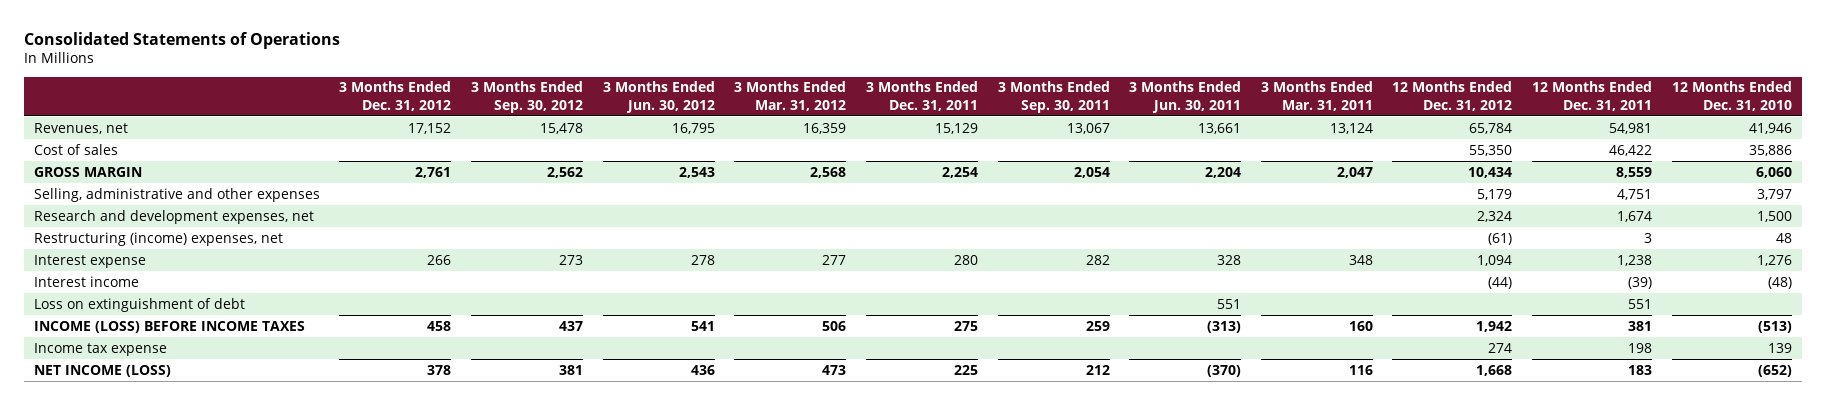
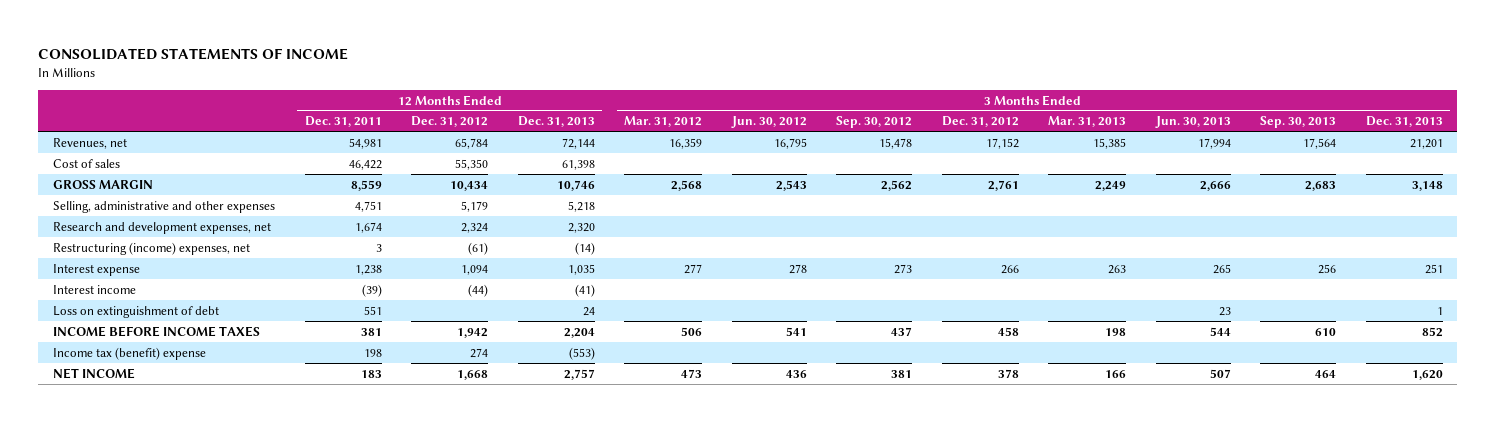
[23,31,340,49] Consolidated Statements of Operations -> [38,47,349,60] CONSOLIDATED STATEMENTS OF INCOME
[865,81,978,111] 3 Months Ended Dec. 31, 2011 -> none
[997,81,1110,113] 3 Months Ended Sep. 30, 2011 -> none
[1129,81,1242,113] 3 Months Ended Jun. 30, 2011 -> none
[1260,81,1373,111] 3 Months Ended Mar. 31, 2011 -> none
[1671,81,1792,111] 12 Months Ended Dec. 31, 2010 -> none
none -> [517,116,595,128] Dec. 31, 2013
none -> [1048,116,1127,128] Mar. 31, 2013
none -> [1154,116,1231,129] Jun. 30, 2013
none -> [1260,116,1337,129] Sep. 30, 2013
none -> [1365,116,1443,128] Dec. 31, 2013
[33,320,305,333] INCOME (LOSS) BEFORE INCOME TAXES -> [53,325,261,337] INCOME BEFORE INCOME TAXES
[33,342,167,356] Income tax expense -> [53,346,207,360] Income tax (benefit) expense
[33,364,171,377] NET INCOME (LOSS) -> [53,367,136,379] NET INCOME

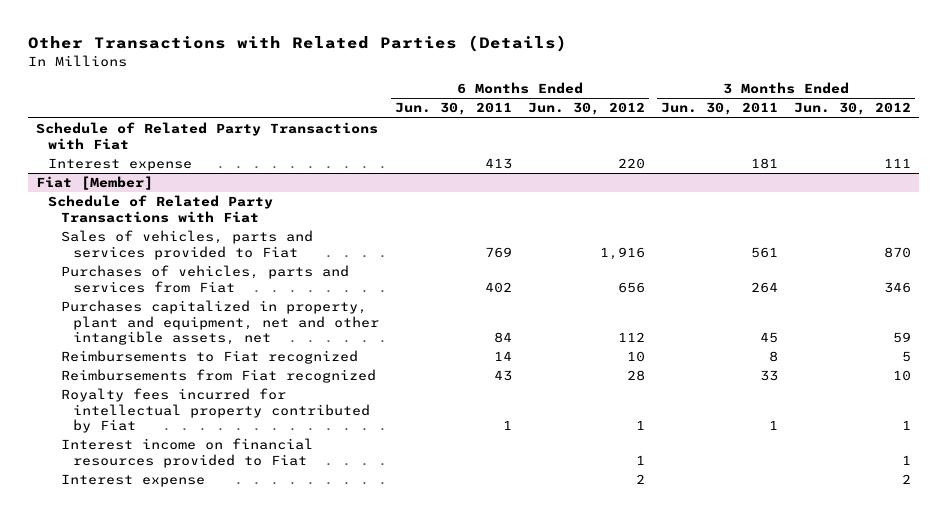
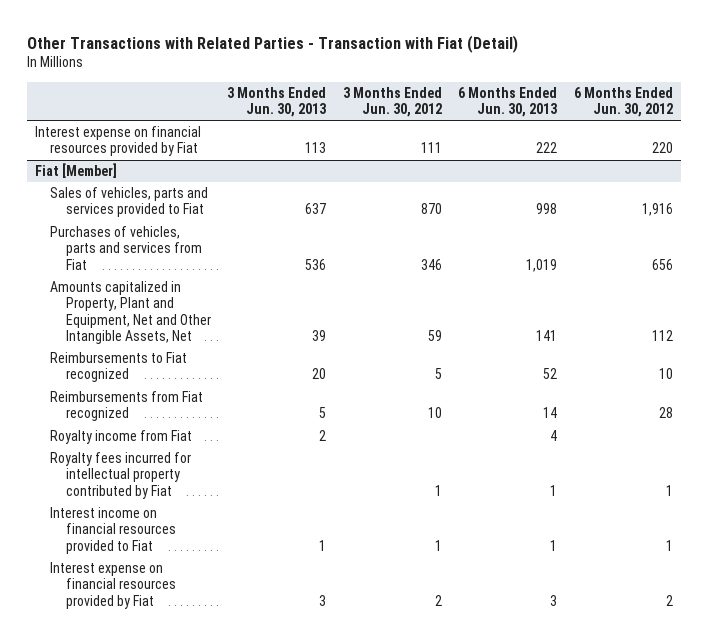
[27,35,567,53] Other Transactions with Related Parties (Details) -> [26,34,518,53] Other Transactions with Related Parties - Transaction with Fiat (Detail)
[395,102,513,116] Jun. 30, 2011 -> none
[661,102,779,116] Jun. 30, 2011 -> none
none -> [227,86,327,118] 3 Months Ended Jun. 30, 2013
none -> [458,86,558,118] 6 Months Ended Jun. 30, 2013
[35,122,378,150] Schedule of Related Party Transactions with Fiat -> none
[48,158,193,172] Interest expense -> [34,126,201,157] Interest expense on financial resources provided by Fiat
[48,195,274,223] Schedule of Related Party Transactions with Fiat -> none
[60,300,380,346] Purchases capitalized in property, plant and equipment, net and other intangible assets, net -> [50,281,211,345] Amounts capitalized in Property, Plant and Equipment, Net and Other Intangible Assets, Net
none -> [50,430,193,445] Royalty income from Fiat
[60,474,205,488] Interest expense -> [50,562,176,609] Interest expense on financial resources provided by Fiat

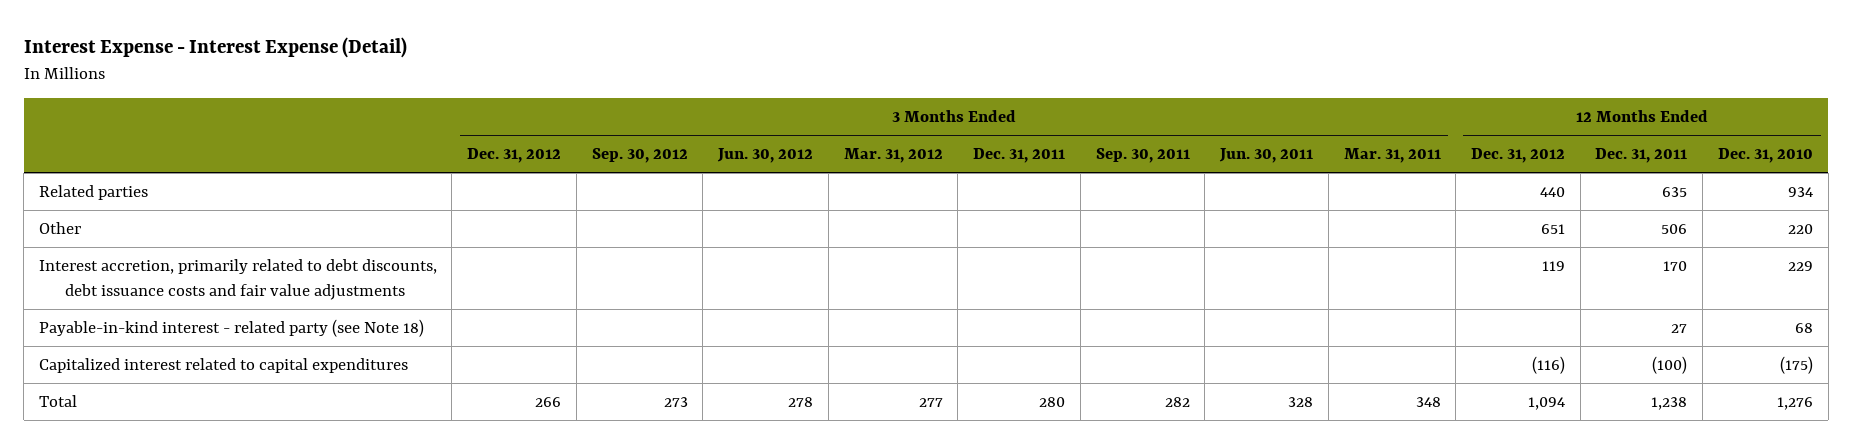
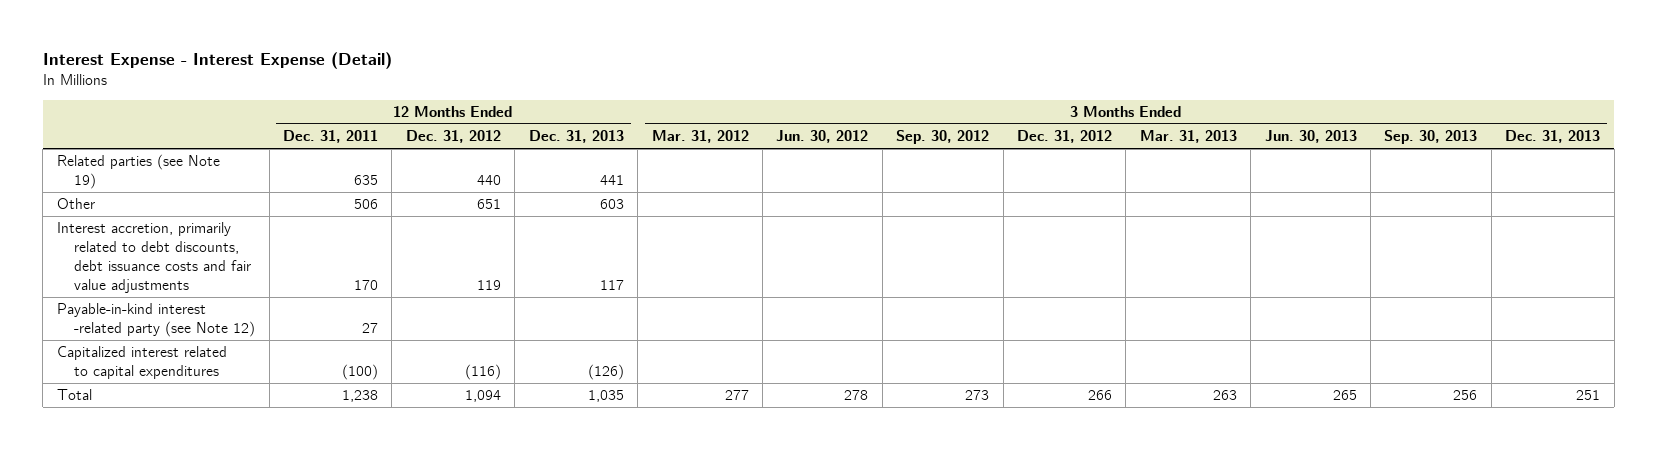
[973,148,1066,164] Dec. 31, 2011 -> none
[1095,148,1190,164] Sep. 30, 2011 -> none
[1219,148,1314,164] Jun. 30, 2011 -> none
[1343,148,1441,164] Mar. 31, 2011 -> none
[1717,148,1813,164] Dec. 31, 2010 -> none
none -> [528,129,624,143] Dec. 31, 2013
none -> [1139,129,1237,143] Mar. 31, 2013
none -> [1264,129,1357,143] Jun. 30, 2013
none -> [1384,129,1478,144] Sep. 30, 2013
none -> [1505,129,1601,143] Dec. 31, 2013
[38,184,148,200] Related parties -> [56,154,220,190] Related parties (see Note 19)
[38,318,424,337] Payable-in-kind interest - related party (see Note 18) -> [56,303,256,338] Payable-in-kind interest -related party (see Note 12)

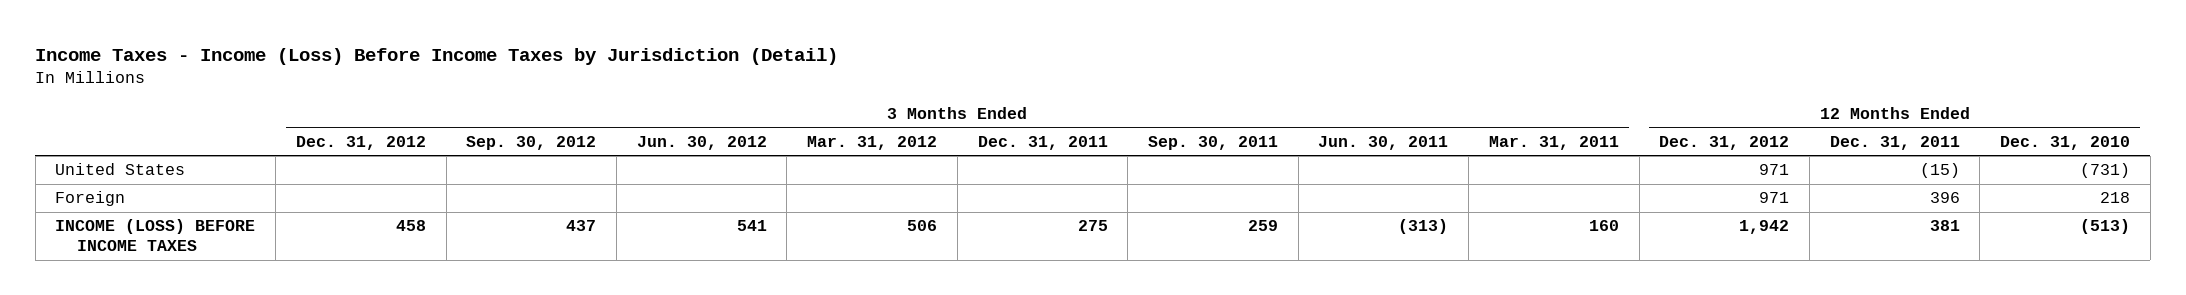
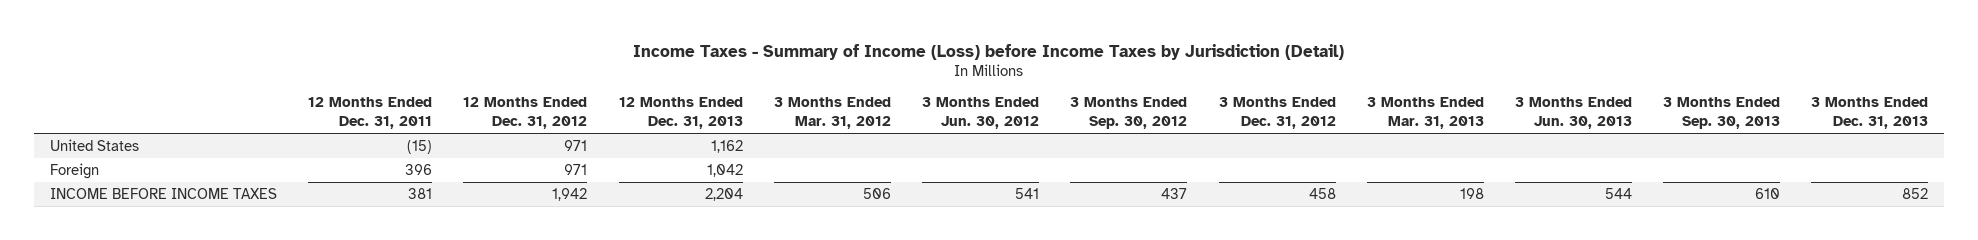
[35,47,839,65] Income Taxes - Income (Loss) Before Income Taxes by Jurisdiction (Detail) -> [633,43,1345,60] Income Taxes - Summary of Income (Loss) before Income Taxes by Jurisdiction (Detail)
[977,135,1108,150] Dec. 31, 2011 -> none
[1147,135,1278,150] Sep. 30, 2011 -> none
[1318,135,1449,150] Jun. 30, 2011 -> none
[1488,135,1619,150] Mar. 31, 2011 -> none
[2000,135,2131,150] Dec. 31, 2010 -> none
none -> [618,97,743,129] 12 Months Ended Dec. 31, 2013
none -> [1366,97,1484,129] 3 Months Ended Mar. 31, 2013
none -> [1514,97,1632,129] 3 Months Ended Jun. 30, 2013
none -> [1663,97,1781,129] 3 Months Ended Sep. 30, 2013
none -> [1811,97,1929,129] 3 Months Ended Dec. 31, 2013
[55,219,256,252] INCOME (LOSS) BEFORE INCOME TAXES -> [49,187,277,199] INCOME BEFORE INCOME TAXES

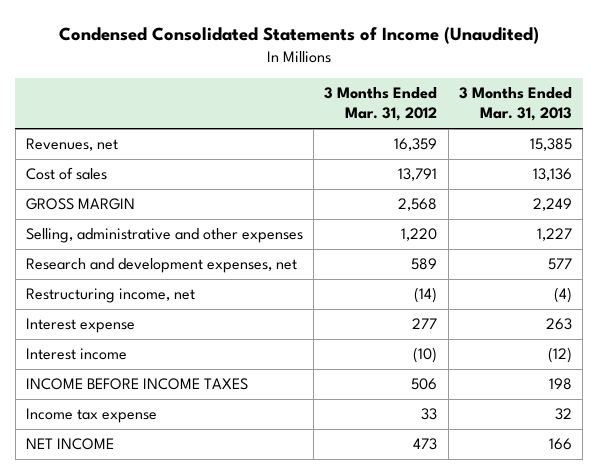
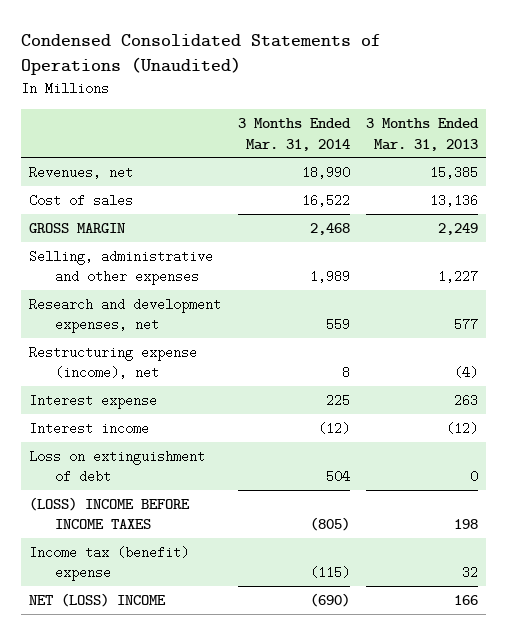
[58,27,539,45] Condensed Consolidated Statements of Income (Unaudited) -> [21,34,382,76] Condensed Consolidated Statements of Operations (Unaudited)
[324,87,438,122] 3 Months Ended Mar. 31, 2012 -> none
none -> [237,117,351,151] 3 Months Ended Mar. 31, 2014
[25,288,195,304] Restructuring income, net -> [29,345,198,380] Restructuring expense (income), net
none -> [29,449,206,484] Loss on extinguishment of debt
[25,378,248,391] INCOME BEFORE INCOME TAXES -> [29,496,191,530] (LOSS) INCOME BEFORE INCOME TAXES
[25,408,157,424] Income tax expense -> [29,545,190,582] Income tax (benefit) expense
[25,438,114,451] NET INCOME -> [29,592,167,607] NET (LOSS) INCOME

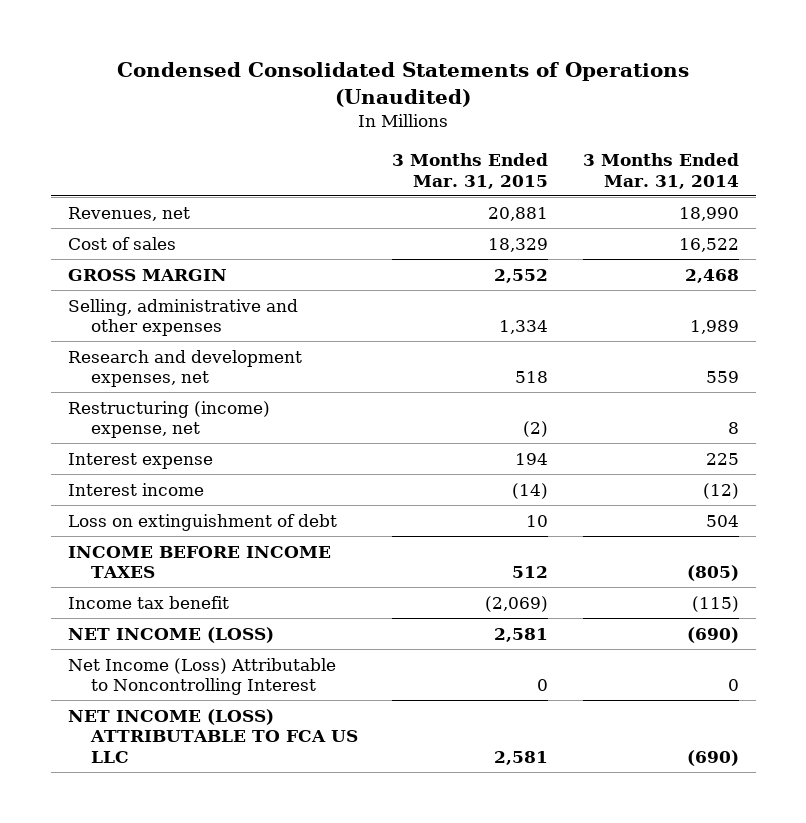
[365,117,479,151] 3 Months Ended Mar. 31, 2013 -> none
none -> [392,153,549,189] 3 Months Ended Mar. 31, 2015
[29,345,198,380] Restructuring expense (income), net -> [67,400,270,439] Restructuring (income) expense, net
[29,496,191,530] (LOSS) INCOME BEFORE INCOME TAXES -> [67,545,331,579] INCOME BEFORE INCOME TAXES
[29,545,190,582] Income tax (benefit) expense -> [67,595,229,609] Income tax benefit
none -> [67,626,274,643] NET INCOME (LOSS)
none -> [67,657,336,696] Net Income (Loss) Attributable to Noncontrolling Interest
[29,592,167,607] NET (LOSS) INCOME -> [67,708,359,763] NET INCOME (LOSS) ATTRIBUTABLE TO FCA US LLC

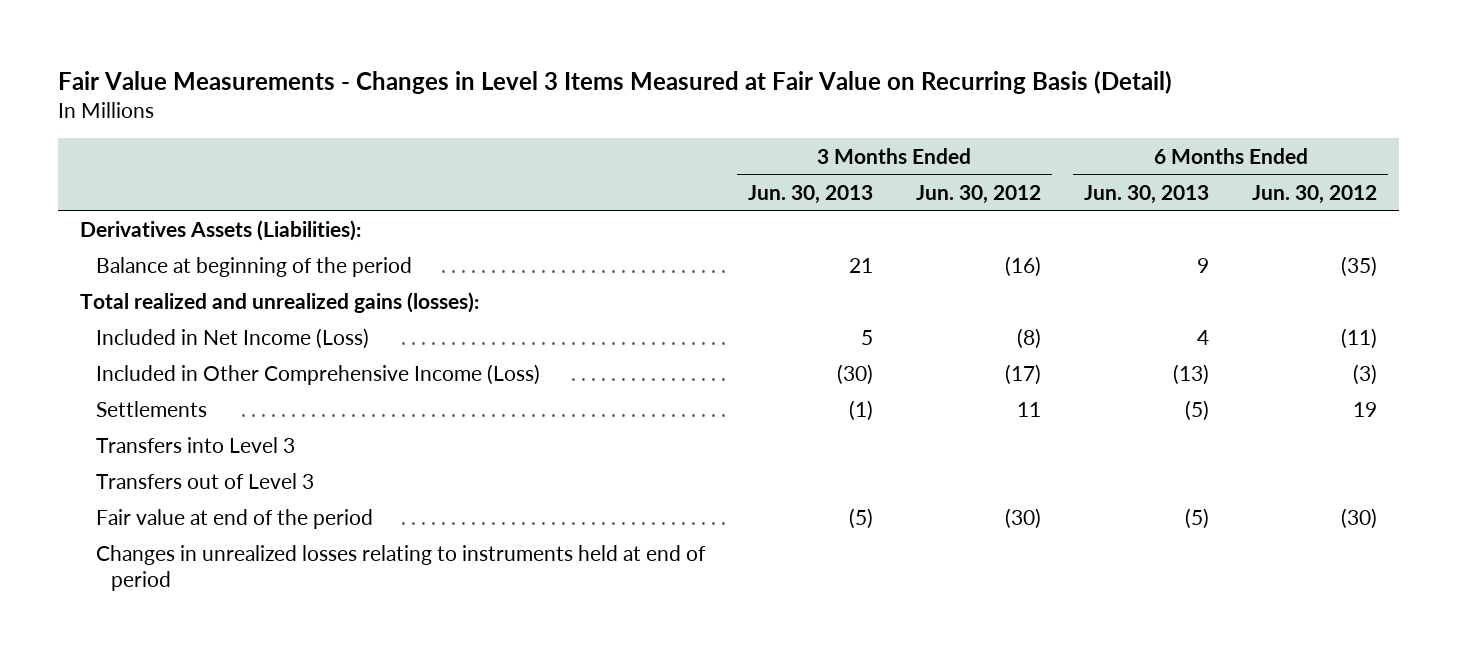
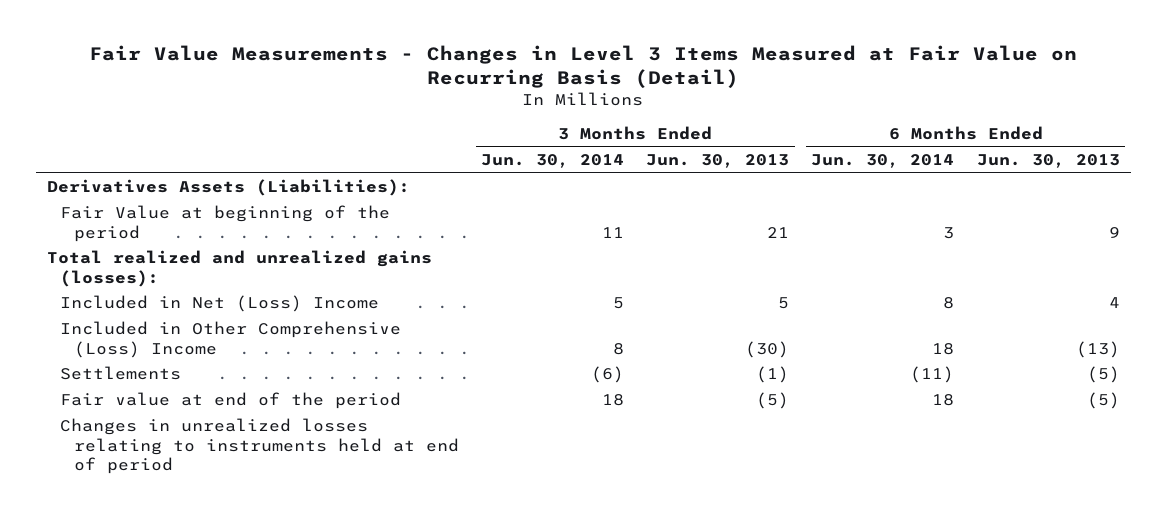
[915,184,1041,204] Jun. 30, 2012 -> none
[1252,184,1378,204] Jun. 30, 2012 -> none
none -> [481,154,625,169] Jun. 30, 2014
none -> [811,154,955,169] Jun. 30, 2014
[95,257,412,278] Balance at beginning of the period -> [60,205,391,242] Fair Value at beginning of the period
[95,328,369,350] Included in Net Income (Loss) -> [60,295,380,313] Included in Net (Loss) Income
[95,364,540,386] Included in Other Comprehensive Income (Loss) -> [60,321,402,358] Included in Other Comprehensive (Loss) Income
[95,437,295,454] Transfers into Level 3 -> none
[95,473,314,490] Transfers out of Level 3 -> none

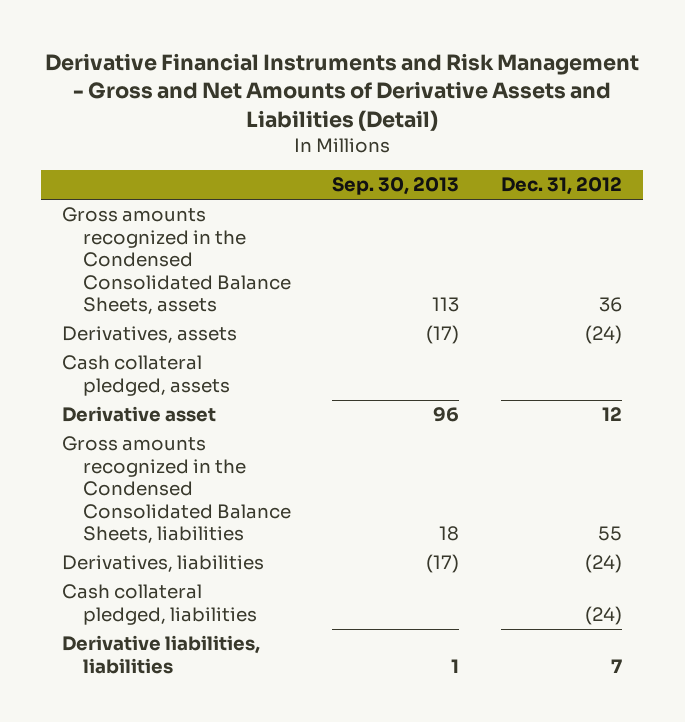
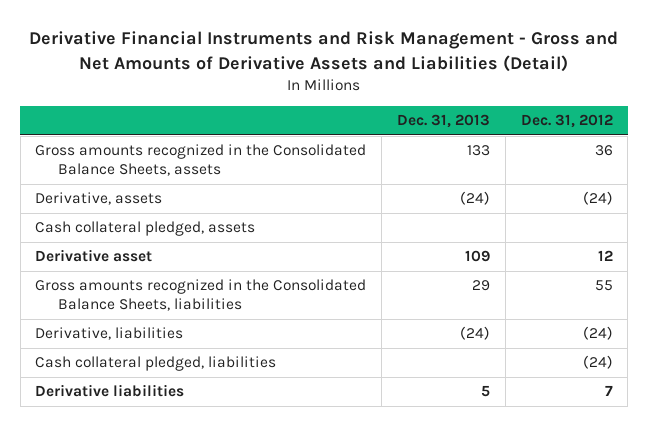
[332,177,460,196] Sep. 30, 2013 -> none
none -> [396,114,490,129] Dec. 31, 2013
[62,207,291,315] Gross amounts recognized in the Condensed Consolidated Balance Sheets, assets -> [35,144,367,177] Gross amounts recognized in the Consolidated Balance Sheets, assets
[62,326,238,344] Derivatives, assets -> [35,192,163,206] Derivative, assets
[62,436,291,544] Gross amounts recognized in the Condensed Consolidated Balance Sheets, liabilities -> [35,279,367,312] Gross amounts recognized in the Consolidated Balance Sheets, liabilities
[62,555,265,573] Derivatives, liabilities -> [35,327,184,341] Derivative, liabilities
[62,635,261,674] Derivative liabilities, liabilities -> [35,384,185,398] Derivative liabilities

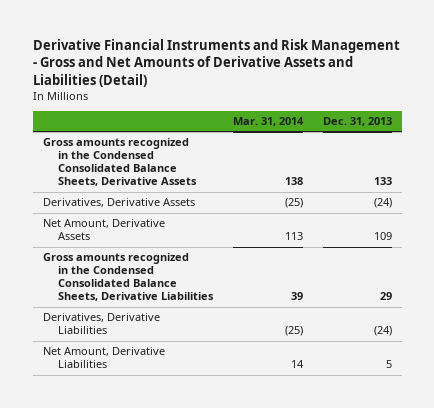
[520,114,613,129] Dec. 31, 2012 -> none
none -> [232,117,304,127] Mar. 31, 2014
[35,221,256,237] Cash collateral pledged, assets -> none
[35,356,277,372] Cash collateral pledged, liabilities -> none
[35,144,367,177] Gross amounts recognized in the Consolidated Balance Sheets, assets -> [42,138,197,187] Gross amounts recognized in the Condensed Consolidated Balance Sheets, Derivative Assets
[35,192,163,206] Derivative, assets -> [42,198,195,208] Derivatives, Derivative Assets
[35,249,153,263] Derivative asset -> [42,219,165,241] Net Amount, Derivative Assets
[35,279,367,312] Gross amounts recognized in the Consolidated Balance Sheets, liabilities -> [42,253,214,302] Gross amounts recognized in the Condensed Consolidated Balance Sheets, Derivative Liabilities
[35,327,184,341] Derivative, liabilities -> [42,313,160,335] Derivatives, Derivative Liabilities
[35,384,185,398] Derivative liabilities -> [42,347,165,369] Net Amount, Derivative Liabilities

